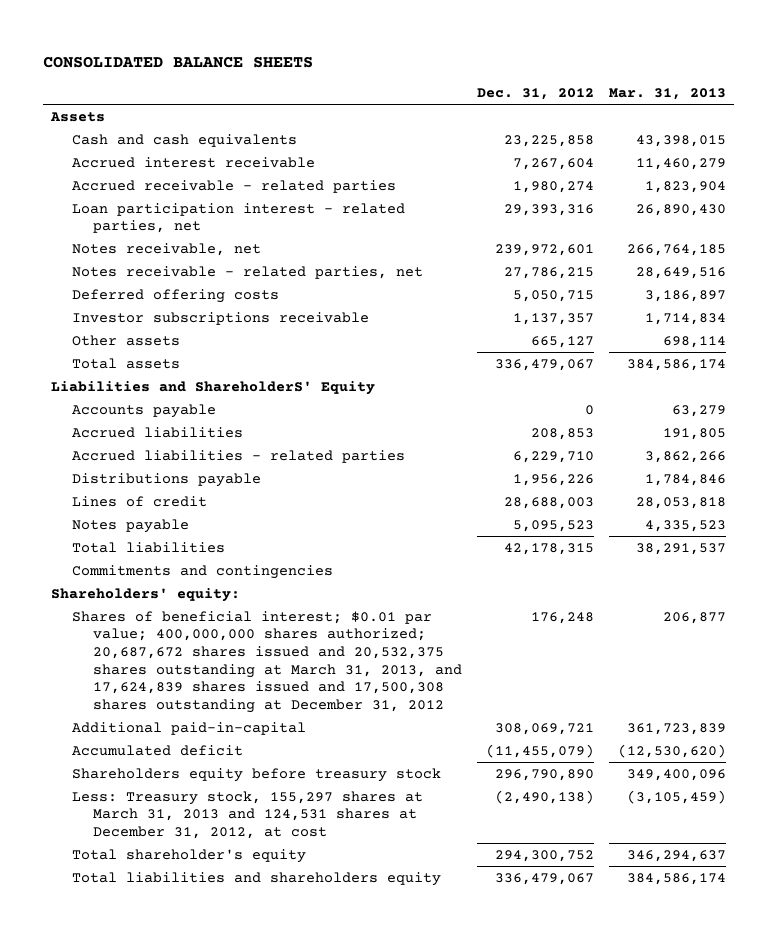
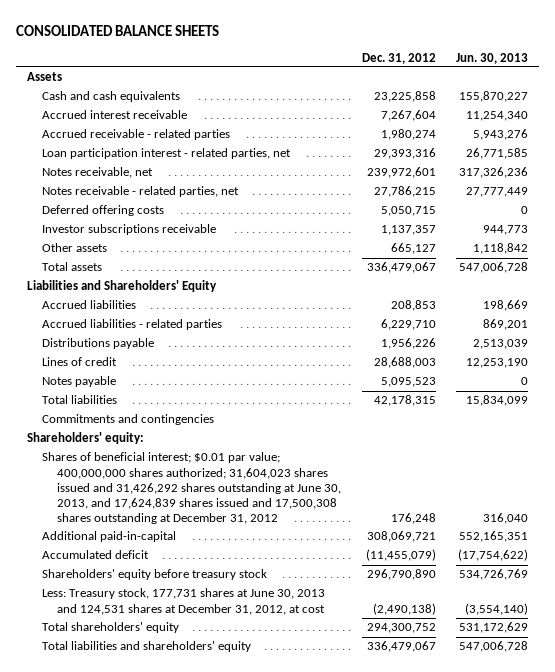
[609,88,727,101] Mar. 31, 2013 -> none
none -> [456,52,529,64] Jun. 30, 2013
[72,403,217,418] Accounts payable -> none
[51,380,376,395] Liabilities and ShareholderS' Equity -> [26,280,217,293] Liabilities and Shareholders' Equity
[72,610,463,713] Shares of beneficial interest; $0.01 par value; 400,000,000 shares authorized; 20,687,672 shares issued and 20,532,375 shares outstanding at March 31, 2013, and 17,624,839 shares issued and 17,500,308 shares outstanding at December 31, 2012 -> [41,452,341,524] Shares of beneficial interest; $0.01 par value; 400,000,000 shares authorized; 31,604,023 shares issued and 31,426,292 shares outstanding at June 30, 2013, and 17,624,839 shares issued and 17,500,308 shares outstanding at December 31, 2012
[72,767,442,782] Shareholders equity before treasury stock -> [41,569,267,581] Shareholders' equity before treasury stock
[72,790,424,839] Less: Treasury stock, 155,297 shares at March 31, 2013 and 124,531 shares at December 31, 2012, at cost -> [41,588,325,615] Less: Treasury stock, 177,731 shares at June 30, 2013 and 124,531 shares at December 31, 2012, at cost
[72,848,307,863] Total shareholder's equity -> [41,622,179,634] Total shareholders' equity
[72,871,442,886] Total liabilities and shareholders equity -> [41,641,251,653] Total liabilities and shareholders' equity

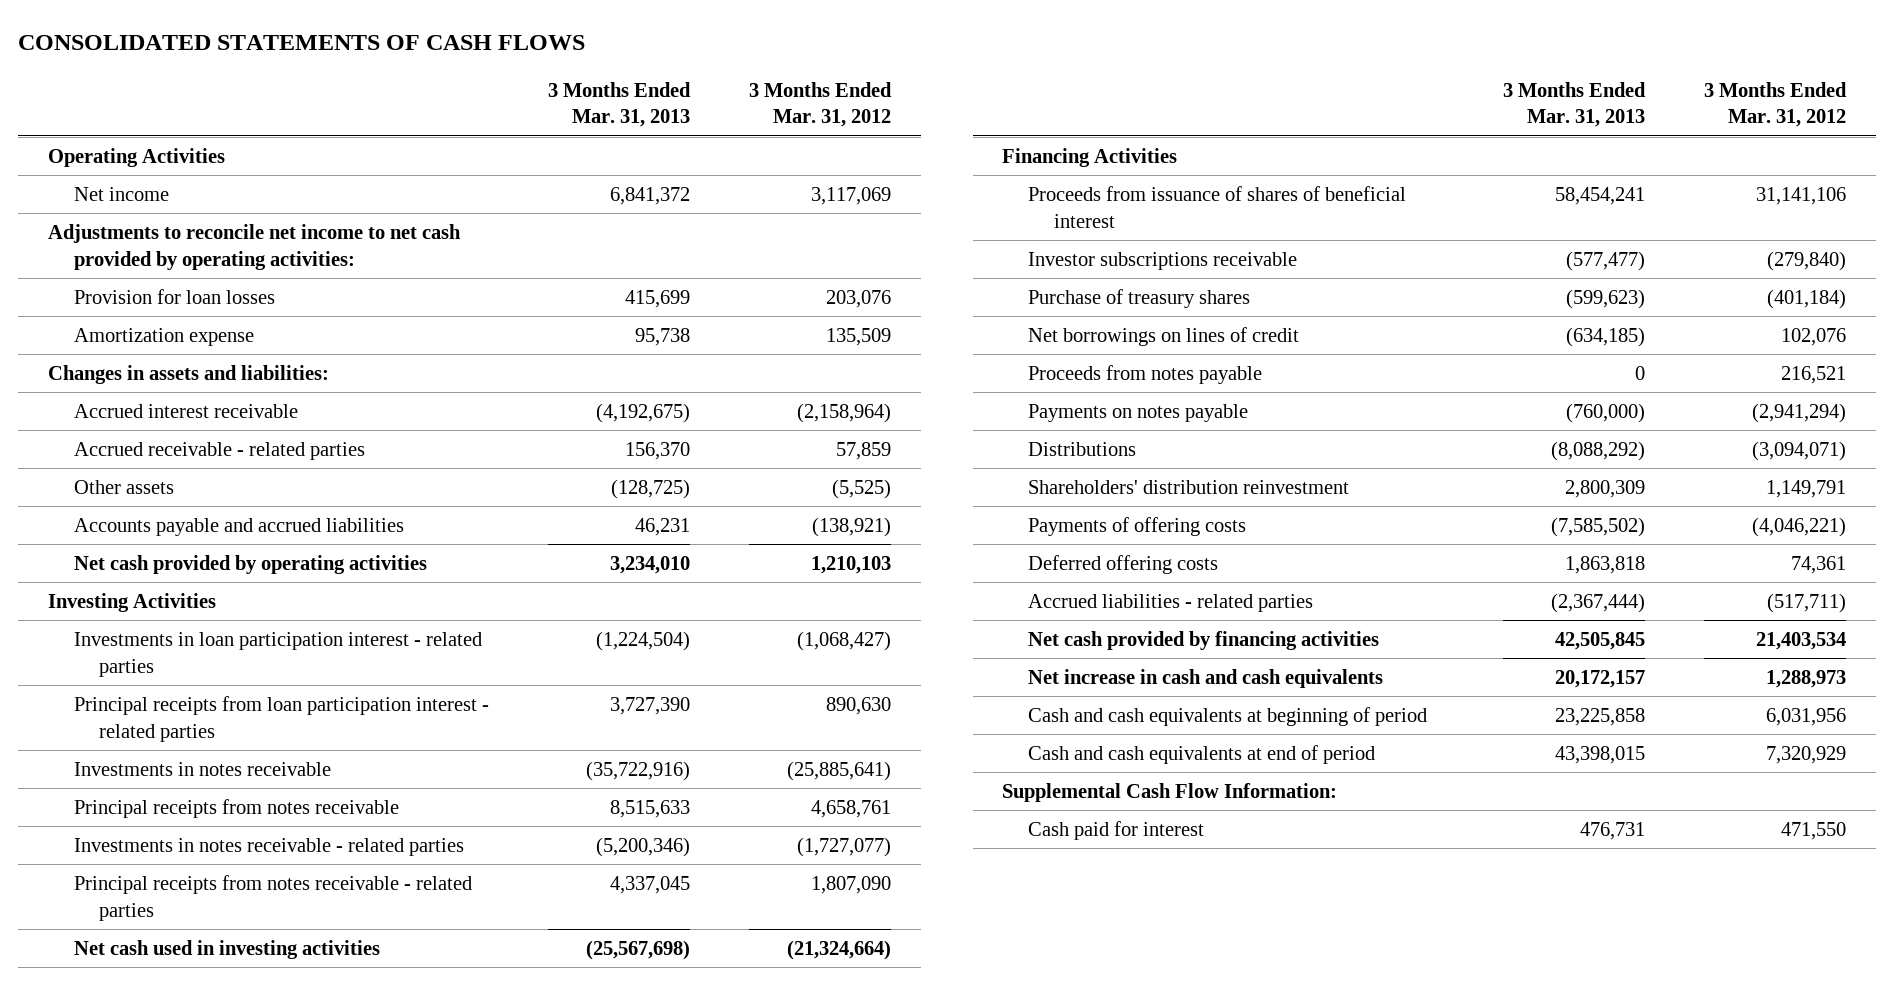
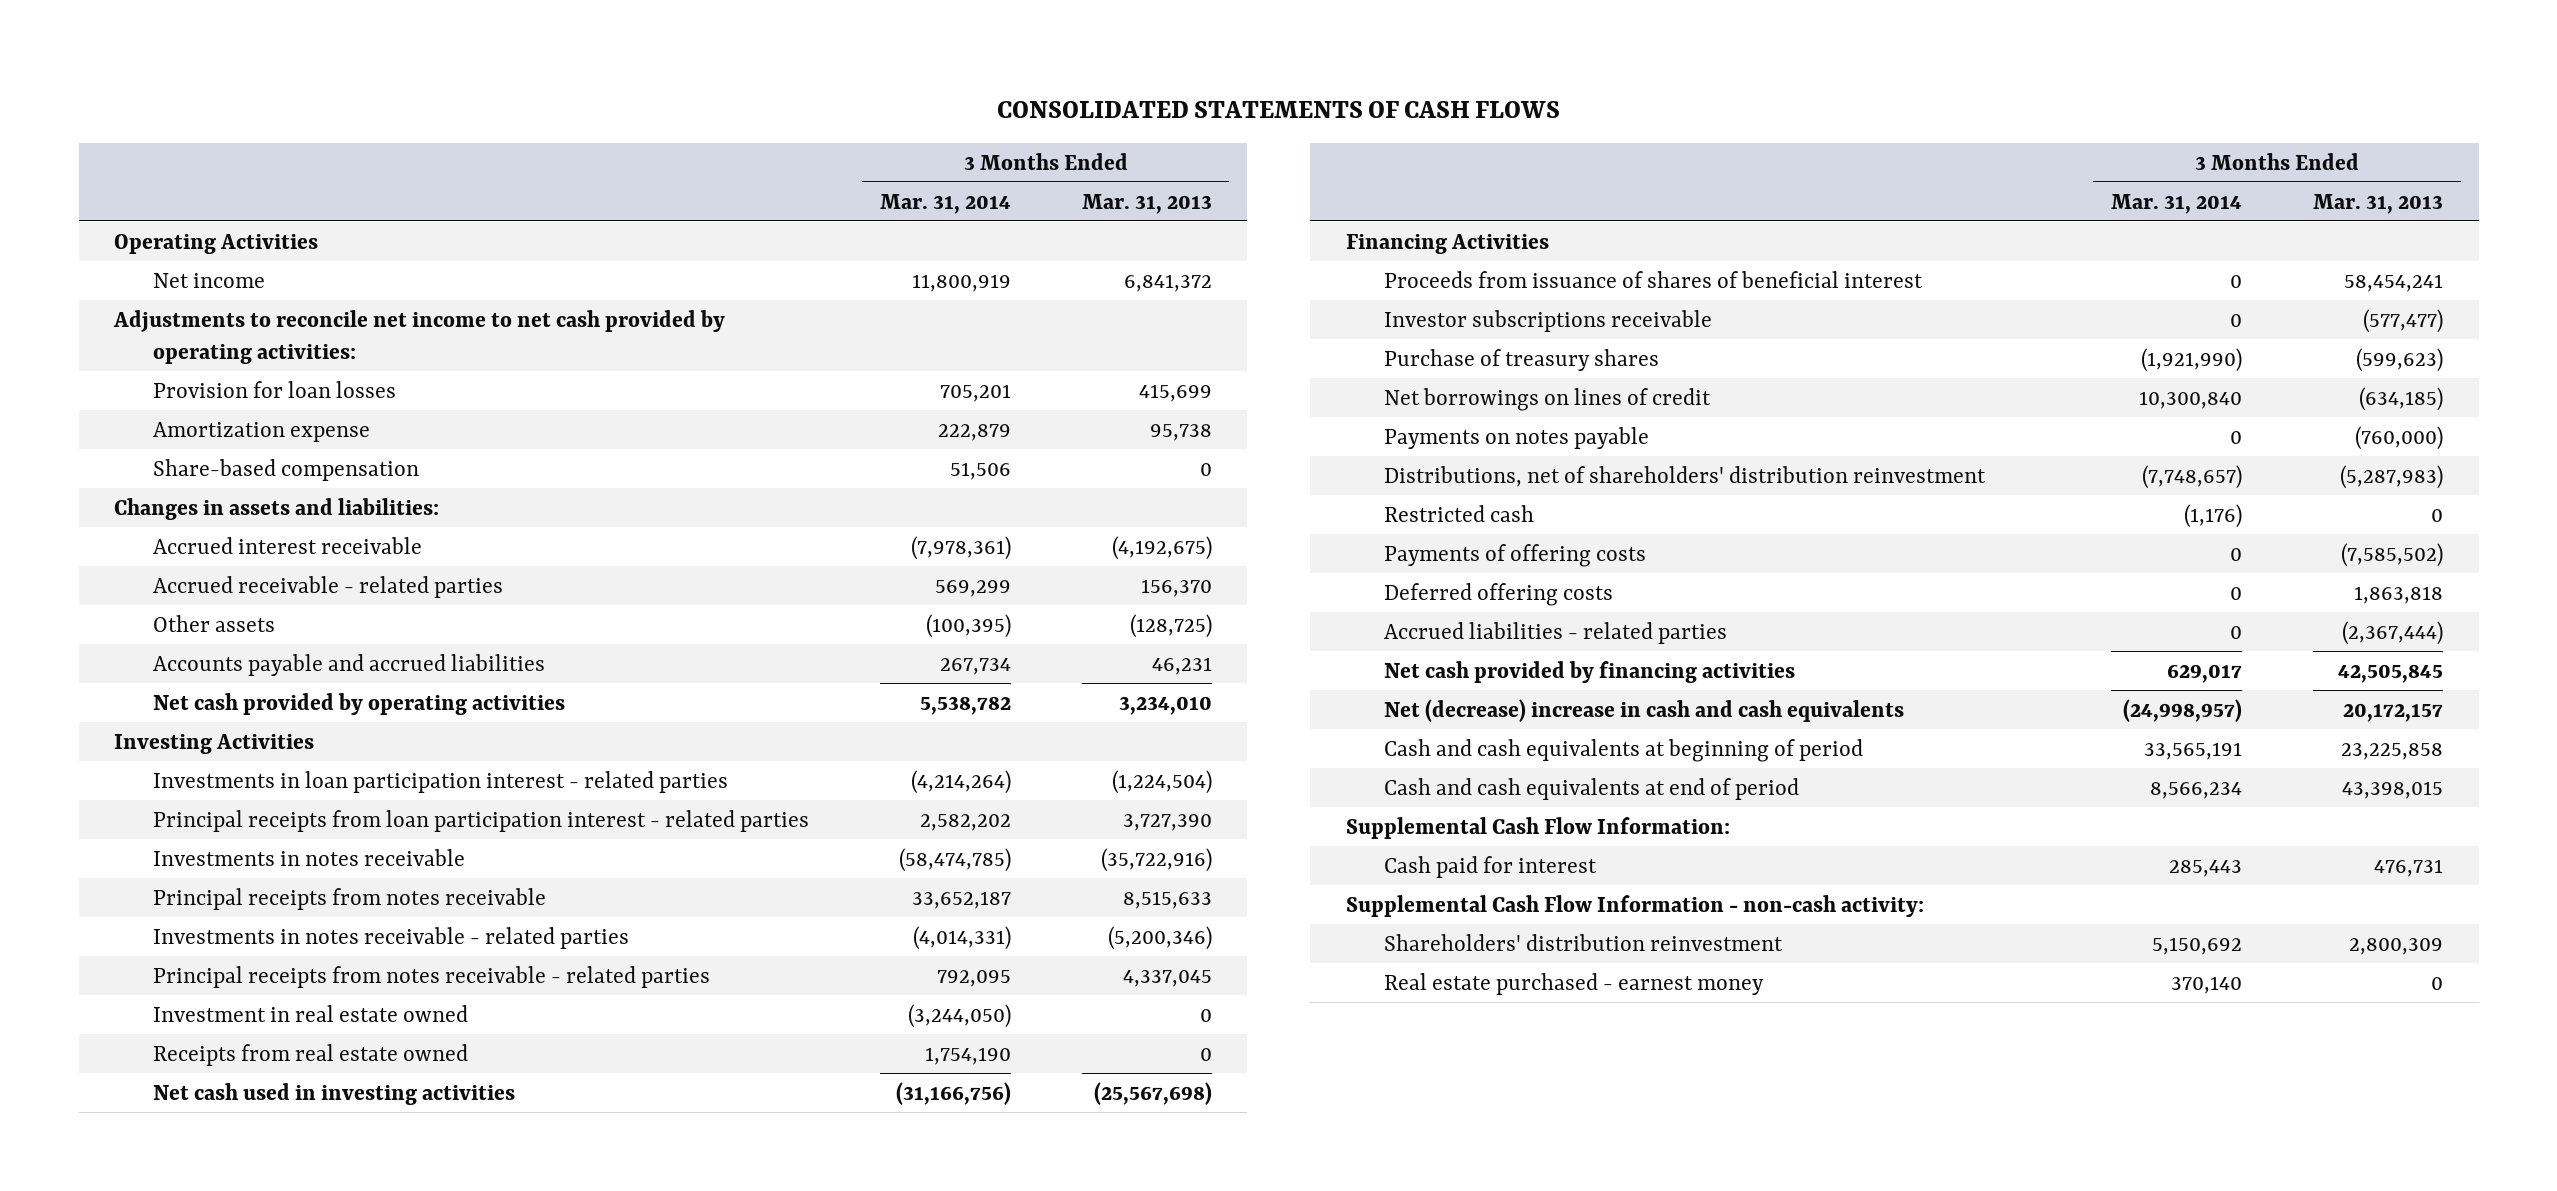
[749,81,893,128] 3 Months Ended Mar. 31, 2012 -> none
none -> [879,193,1011,214] Mar. 31, 2014
none -> [152,458,419,481] Share-based compensation
none -> [152,1004,468,1022] Investment in real estate owned
none -> [152,1043,468,1066] Receipts from real estate owned
[1028,364,1263,384] Proceeds from notes payable -> none
[1028,441,1137,456] Distributions -> none
none -> [1384,465,1987,487] Distributions, net of shareholders' distribution reinvestment
none -> [1384,504,1535,522] Restricted cash
[1028,668,1384,688] Net increase in cash and cash equivalents -> [1384,698,1905,722] Net (decrease) increase in cash and cash equivalents
none -> [1345,894,1924,917] Supplemental Cash Flow Information - non-cash activity:
[1028,479,1350,494] Shareholders' distribution reinvestment -> [1384,933,1784,951] Shareholders' distribution reinvestment
none -> [1384,972,1765,995] Real estate purchased - earnest money

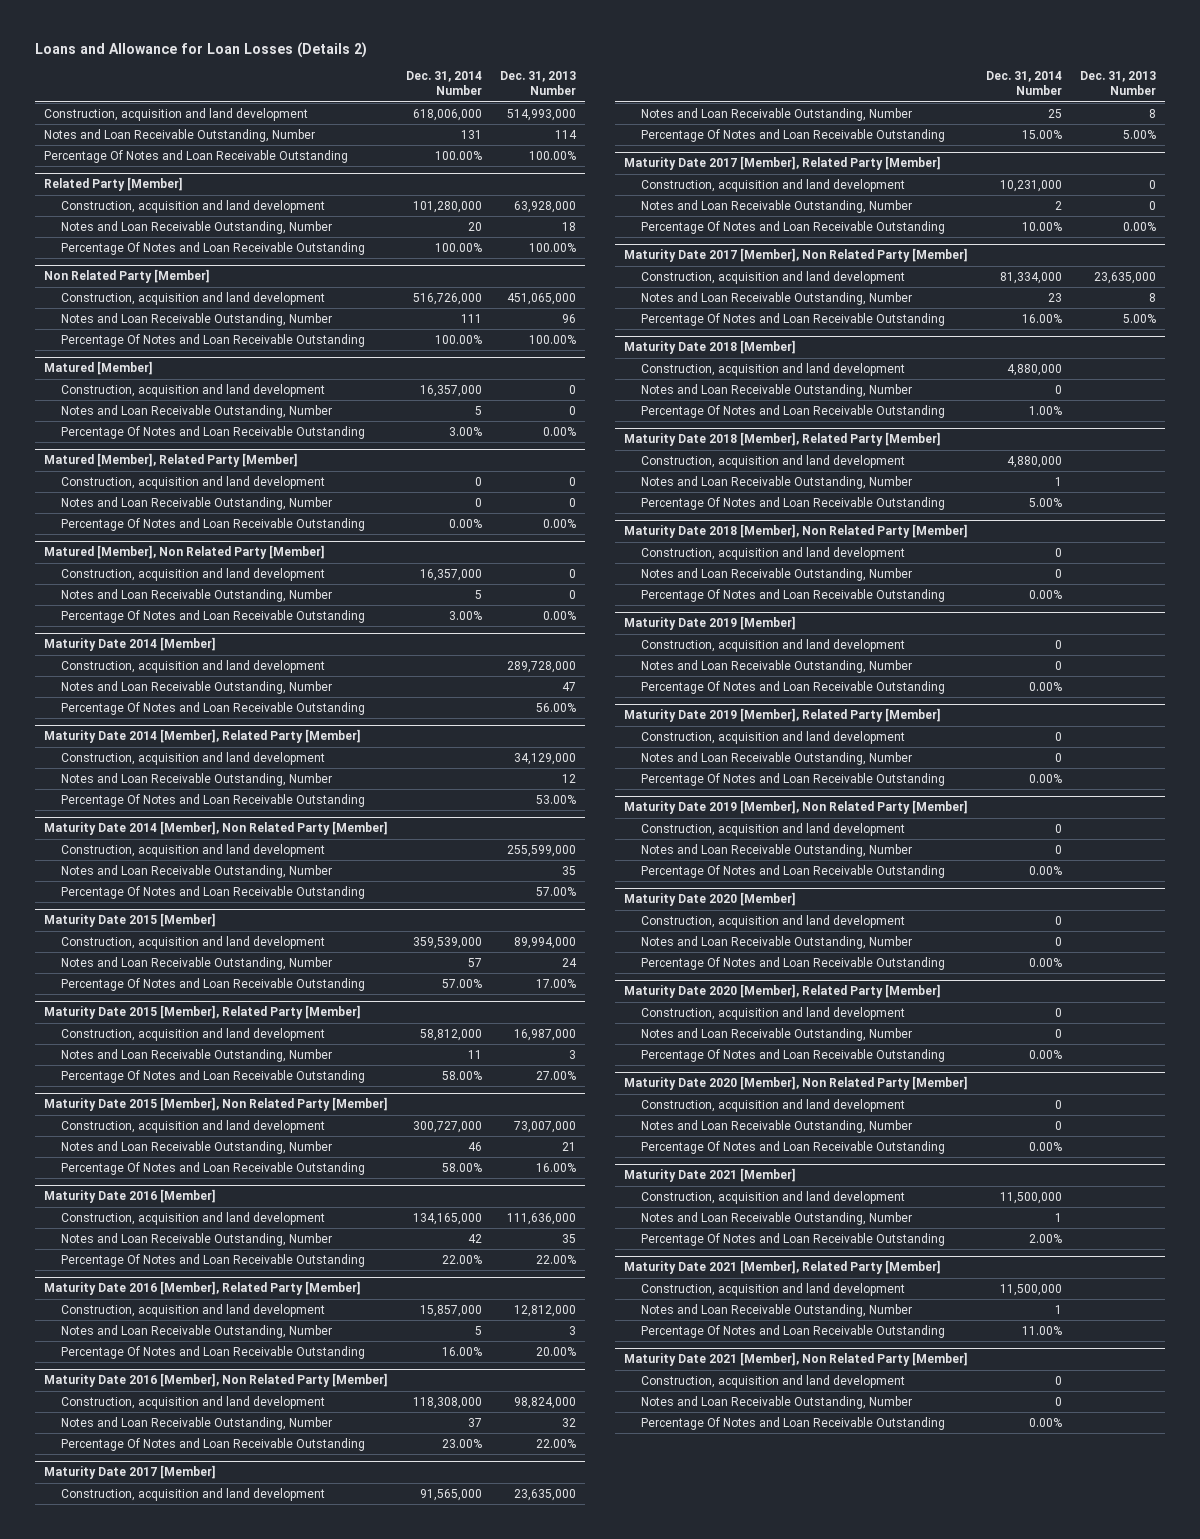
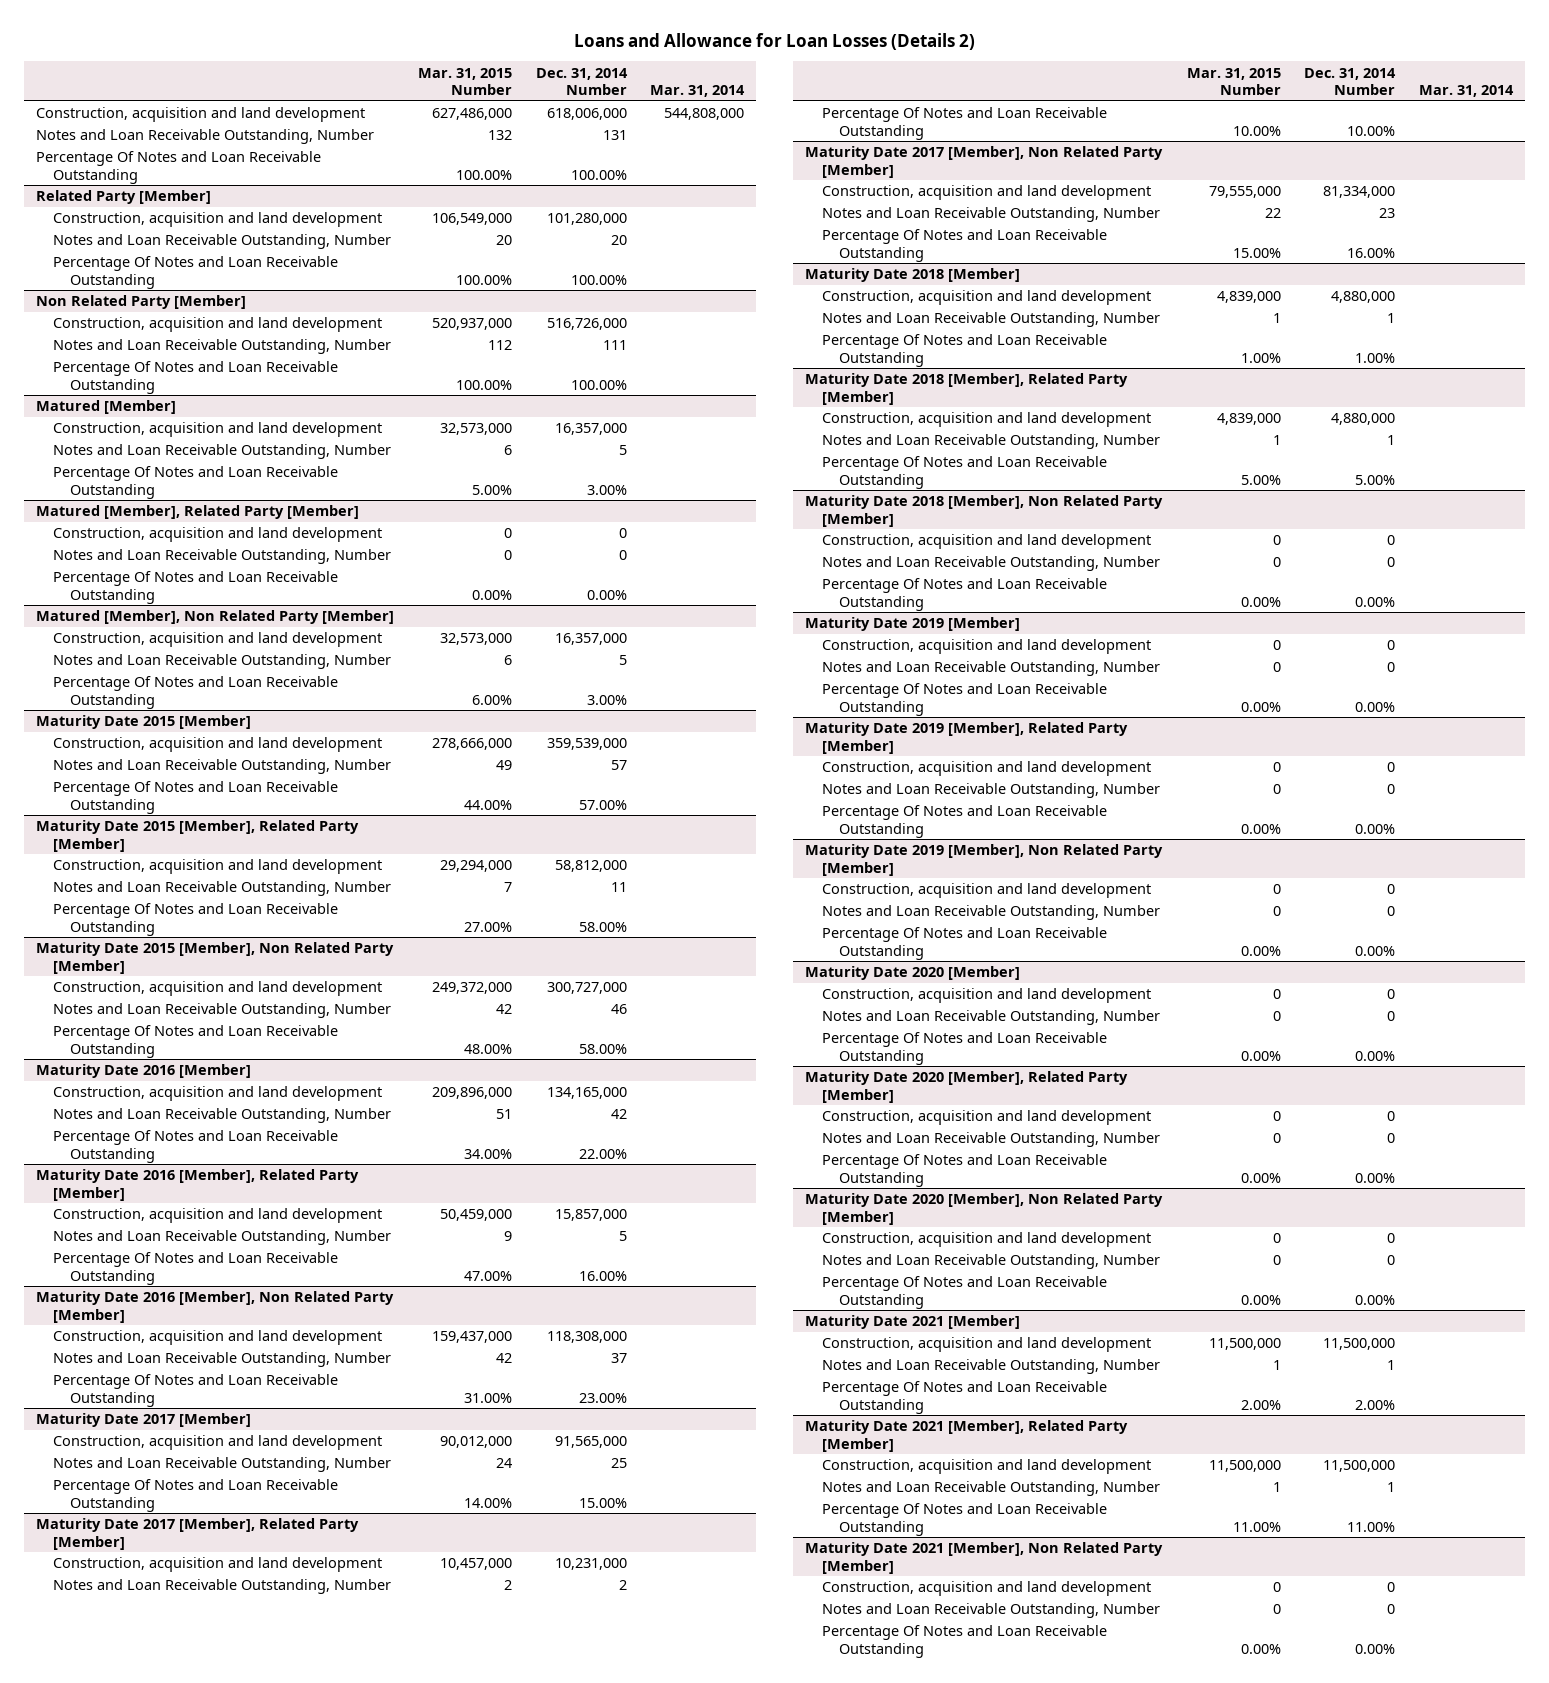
[499,71,576,96] Dec. 31, 2013 Number -> none
none -> [417,67,512,96] Mar. 31, 2015 Number
none -> [650,85,746,98] Mar. 31, 2014
[43,637,216,652] Maturity Date 2014 [Member] -> none
[60,659,325,673] Construction, acquisition and land development -> none
[60,680,332,694] Notes and Loan Receivable Outstanding, Number -> none
[60,701,365,715] Percentage Of Notes and Loan Receivable Outstanding -> none
[43,729,361,744] Maturity Date 2014 [Member], Related Party [Member] -> none
[60,751,325,765] Construction, acquisition and land development -> none
[60,772,332,786] Notes and Loan Receivable Outstanding, Number -> none
[60,793,365,807] Percentage Of Notes and Loan Receivable Outstanding -> none
[43,821,388,836] Maturity Date 2014 [Member], Non Related Party [Member] -> none
[60,843,325,857] Construction, acquisition and land development -> none
[60,864,332,878] Notes and Loan Receivable Outstanding, Number -> none
[60,885,365,899] Percentage Of Notes and Loan Receivable Outstanding -> none
[1054,384,1062,394] 0 -> [1387,313,1396,324] 1

